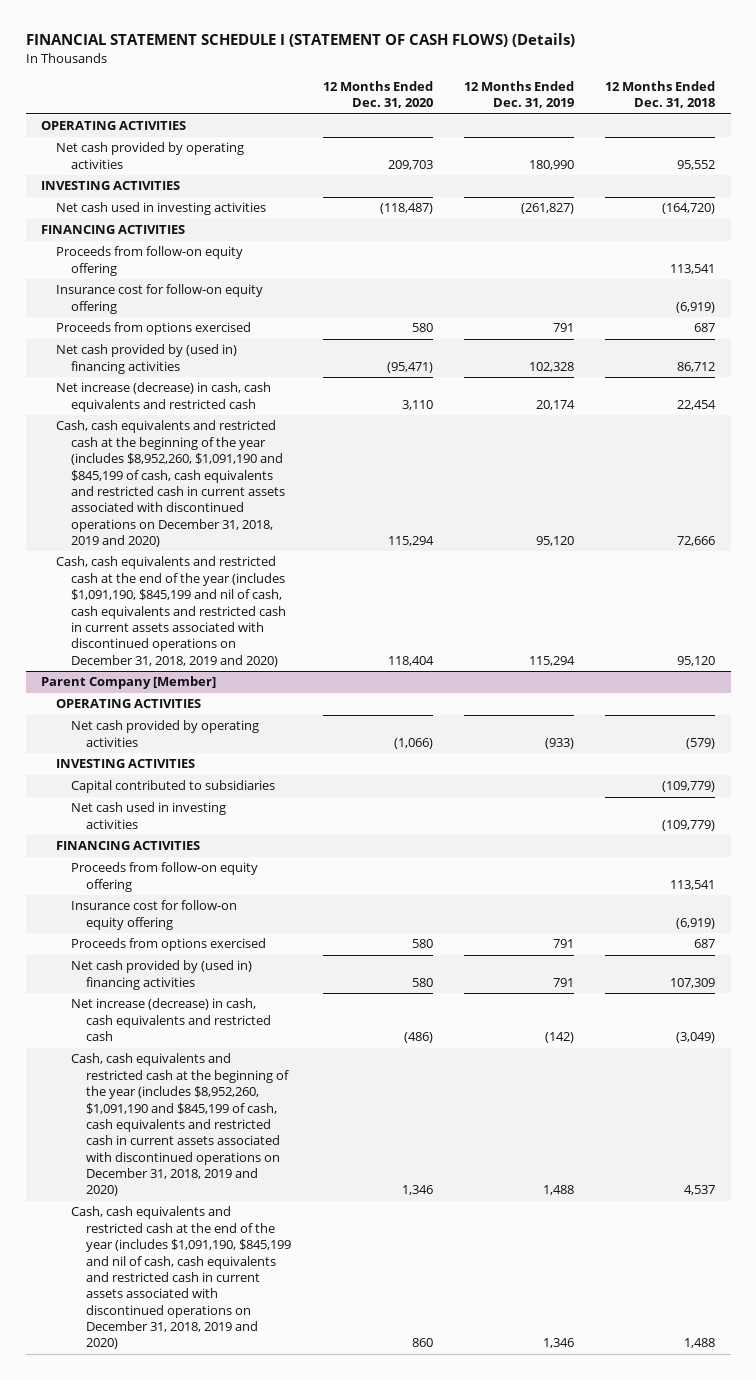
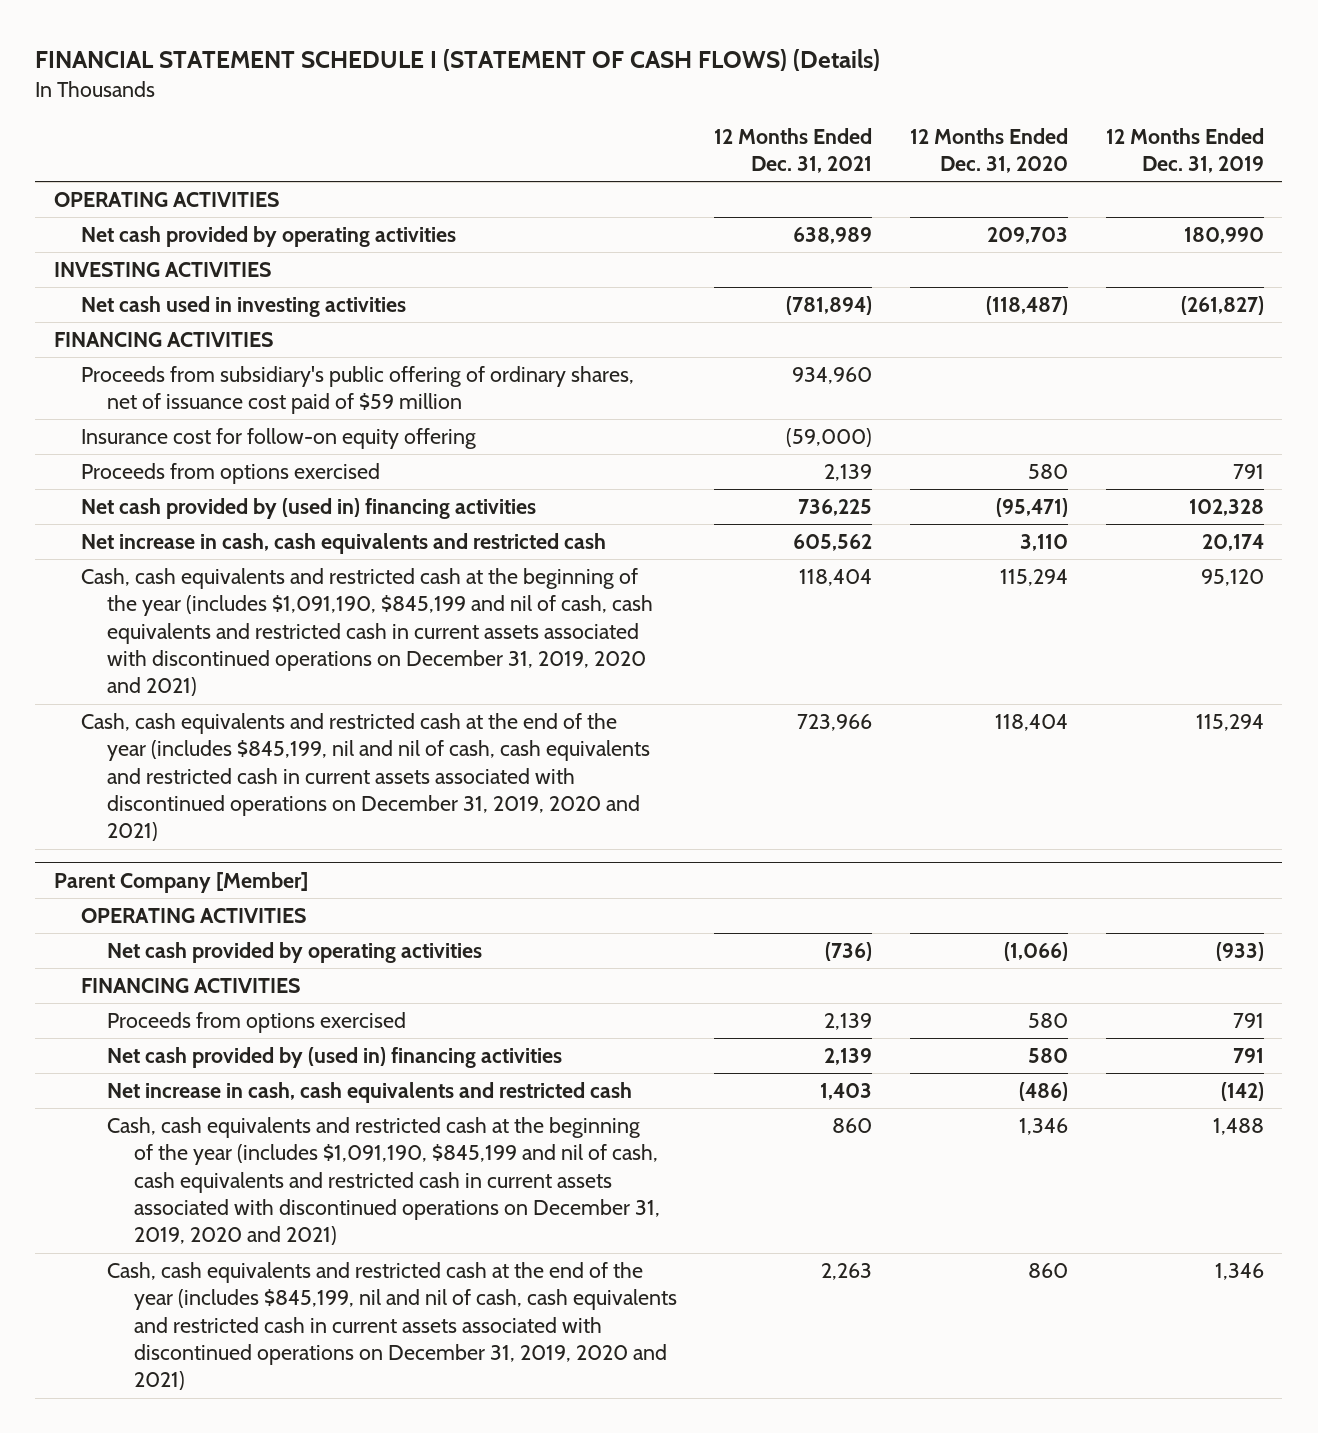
[605,80,716,109] 12 Months Ended Dec. 31, 2018 -> none
none -> [714,127,873,173] 12 Months Ended Dec. 31, 2021
[56,246,244,276] Proceeds from follow-on equity offering -> [80,366,634,415] Proceeds from subsidiary's public offering of ordinary shares, net of issuance cost paid of $59 million
[56,382,272,412] Net increase (decrease) in cash, cash equivalents and restricted cash -> [80,533,606,555] Net increase in cash, cash equivalents and restricted cash
[56,420,286,548] Cash, cash equivalents and restricted cash at the beginning of the year (includes $8,952,260, $1,091,190 and $845,199 of cash, cash equivalents and restricted cash in current assets associated with discontinued operations on December 31, 2018, 2019 and 2020) -> [80,568,654,697] Cash, cash equivalents and restricted cash at the beginning of the year (includes $1,091,190, $845,199 and nil of cash, cash equivalents and restricted cash in current assets associated with discontinued operations on December 31, 2019, 2020 and 2021)
[56,556,287,667] Cash, cash equivalents and restricted cash at the end of the year (includes $1,091,190, $845,199 and nil of cash, cash equivalents and restricted cash in current assets associated with discontinued operations on December 31, 2018, 2019 and 2020) -> [80,713,651,842] Cash, cash equivalents and restricted cash at the end of the year (includes $845,199, nil and nil of cash, cash equivalents and restricted cash in current assets associated with discontinued operations on December 31, 2019, 2020 and 2021)
[56,759,196,769] INVESTING ACTIVITIES -> none
[71,780,276,794] Capital contributed to subsidiaries -> none
[71,802,227,829] Net cash used in investing activities -> none
[71,862,259,892] Proceeds from follow-on equity offering -> none
[71,900,238,930] Insurance cost for follow-on equity offering -> none
[71,998,272,1042] Net increase (decrease) in cash, cash equivalents and restricted cash -> [107,1082,633,1104] Net increase in cash, cash equivalents and restricted cash
[71,1053,290,1197] Cash, cash equivalents and restricted cash at the beginning of the year (includes $8,952,260, $1,091,190 and $845,199 of cash, cash equivalents and restricted cash in current assets associated with discontinued operations on December 31, 2018, 2019 and 2020) -> [107,1117,660,1246] Cash, cash equivalents and restricted cash at the beginning of the year (includes $1,091,190, $845,199 and nil of cash, cash equivalents and restricted cash in current assets associated with discontinued operations on December 31, 2019, 2020 and 2021)
[71,1206,292,1350] Cash, cash equivalents and restricted cash at the end of the year (includes $1,091,190, $845,199 and nil of cash, cash equivalents and restricted cash in current assets associated with discontinued operations on December 31, 2018, 2019 and 2020) -> [107,1262,677,1391] Cash, cash equivalents and restricted cash at the end of the year (includes $845,199, nil and nil of cash, cash equivalents and restricted cash in current assets associated with discontinued operations on December 31, 2019, 2020 and 2021)

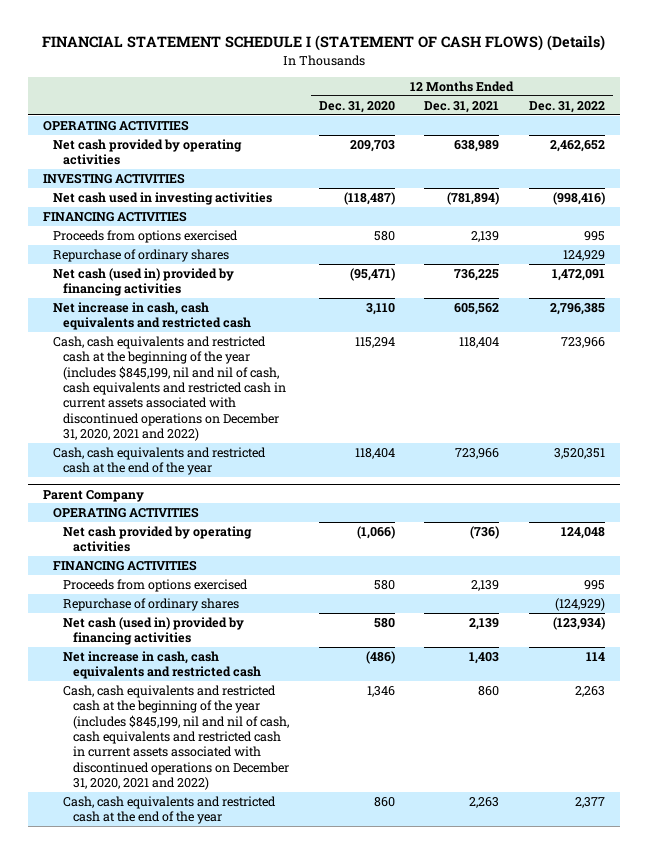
[1105,127,1264,173] 12 Months Ended Dec. 31, 2019 -> none
none -> [529,100,606,113] Dec. 31, 2022
[80,366,634,415] Proceeds from subsidiary's public offering of ordinary shares, net of issuance cost paid of $59 million -> none
[80,428,476,450] Insurance cost for follow-on equity offering -> none
none -> [52,248,229,262] Repurchase of ordinary shares
[80,498,536,520] Net cash provided by (used in) financing activities -> [52,267,234,297] Net cash (used in) provided by financing activities
[80,568,654,697] Cash, cash equivalents and restricted cash at the beginning of the year (includes $1,091,190, $845,199 and nil of cash, cash equivalents and restricted cash in current assets associated with discontinued operations on December 31, 2019, 2020 and 2021) -> [52,335,286,442] Cash, cash equivalents and restricted cash at the beginning of the year (includes $845,199, nil and nil of cash, cash equivalents and restricted cash in current assets associated with discontinued operations on December 31, 2020, 2021 and 2022)
[80,713,651,842] Cash, cash equivalents and restricted cash at the end of the year (includes $845,199, nil and nil of cash, cash equivalents and restricted cash in current assets associated with discontinued operations on December 31, 2019, 2020 and 2021) -> [52,446,266,476] Cash, cash equivalents and restricted cash at the end of the year
[53,871,308,893] Parent Company [Member] -> [42,489,144,502] Parent Company
none -> [62,597,239,611] Repurchase of ordinary shares
[107,1047,563,1069] Net cash provided by (used in) financing activities -> [62,616,244,646] Net cash (used in) provided by financing activities
[107,1117,660,1246] Cash, cash equivalents and restricted cash at the beginning of the year (includes $1,091,190, $845,199 and nil of cash, cash equivalents and restricted cash in current assets associated with discontinued operations on December 31, 2019, 2020 and 2021) -> [62,684,289,791] Cash, cash equivalents and restricted cash at the beginning of the year (includes $845,199, nil and nil of cash, cash equivalents and restricted cash in current assets associated with discontinued operations on December 31, 2020, 2021 and 2022)
[107,1262,677,1391] Cash, cash equivalents and restricted cash at the end of the year (includes $845,199, nil and nil of cash, cash equivalents and restricted cash in current assets associated with discontinued operations on December 31, 2019, 2020 and 2021) -> [62,795,276,825] Cash, cash equivalents and restricted cash at the end of the year

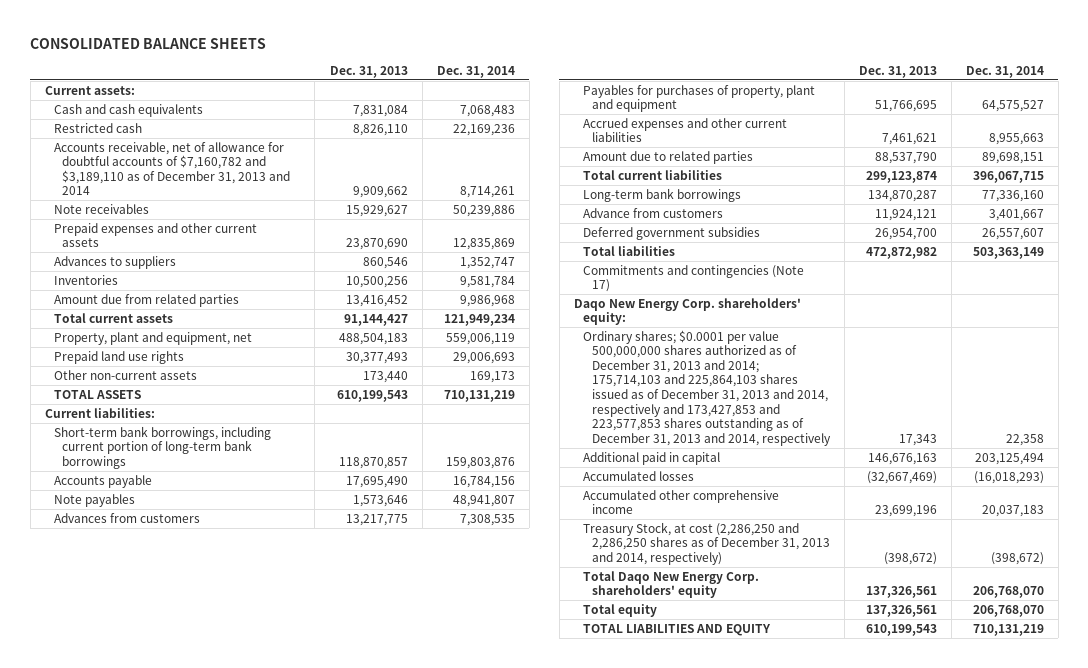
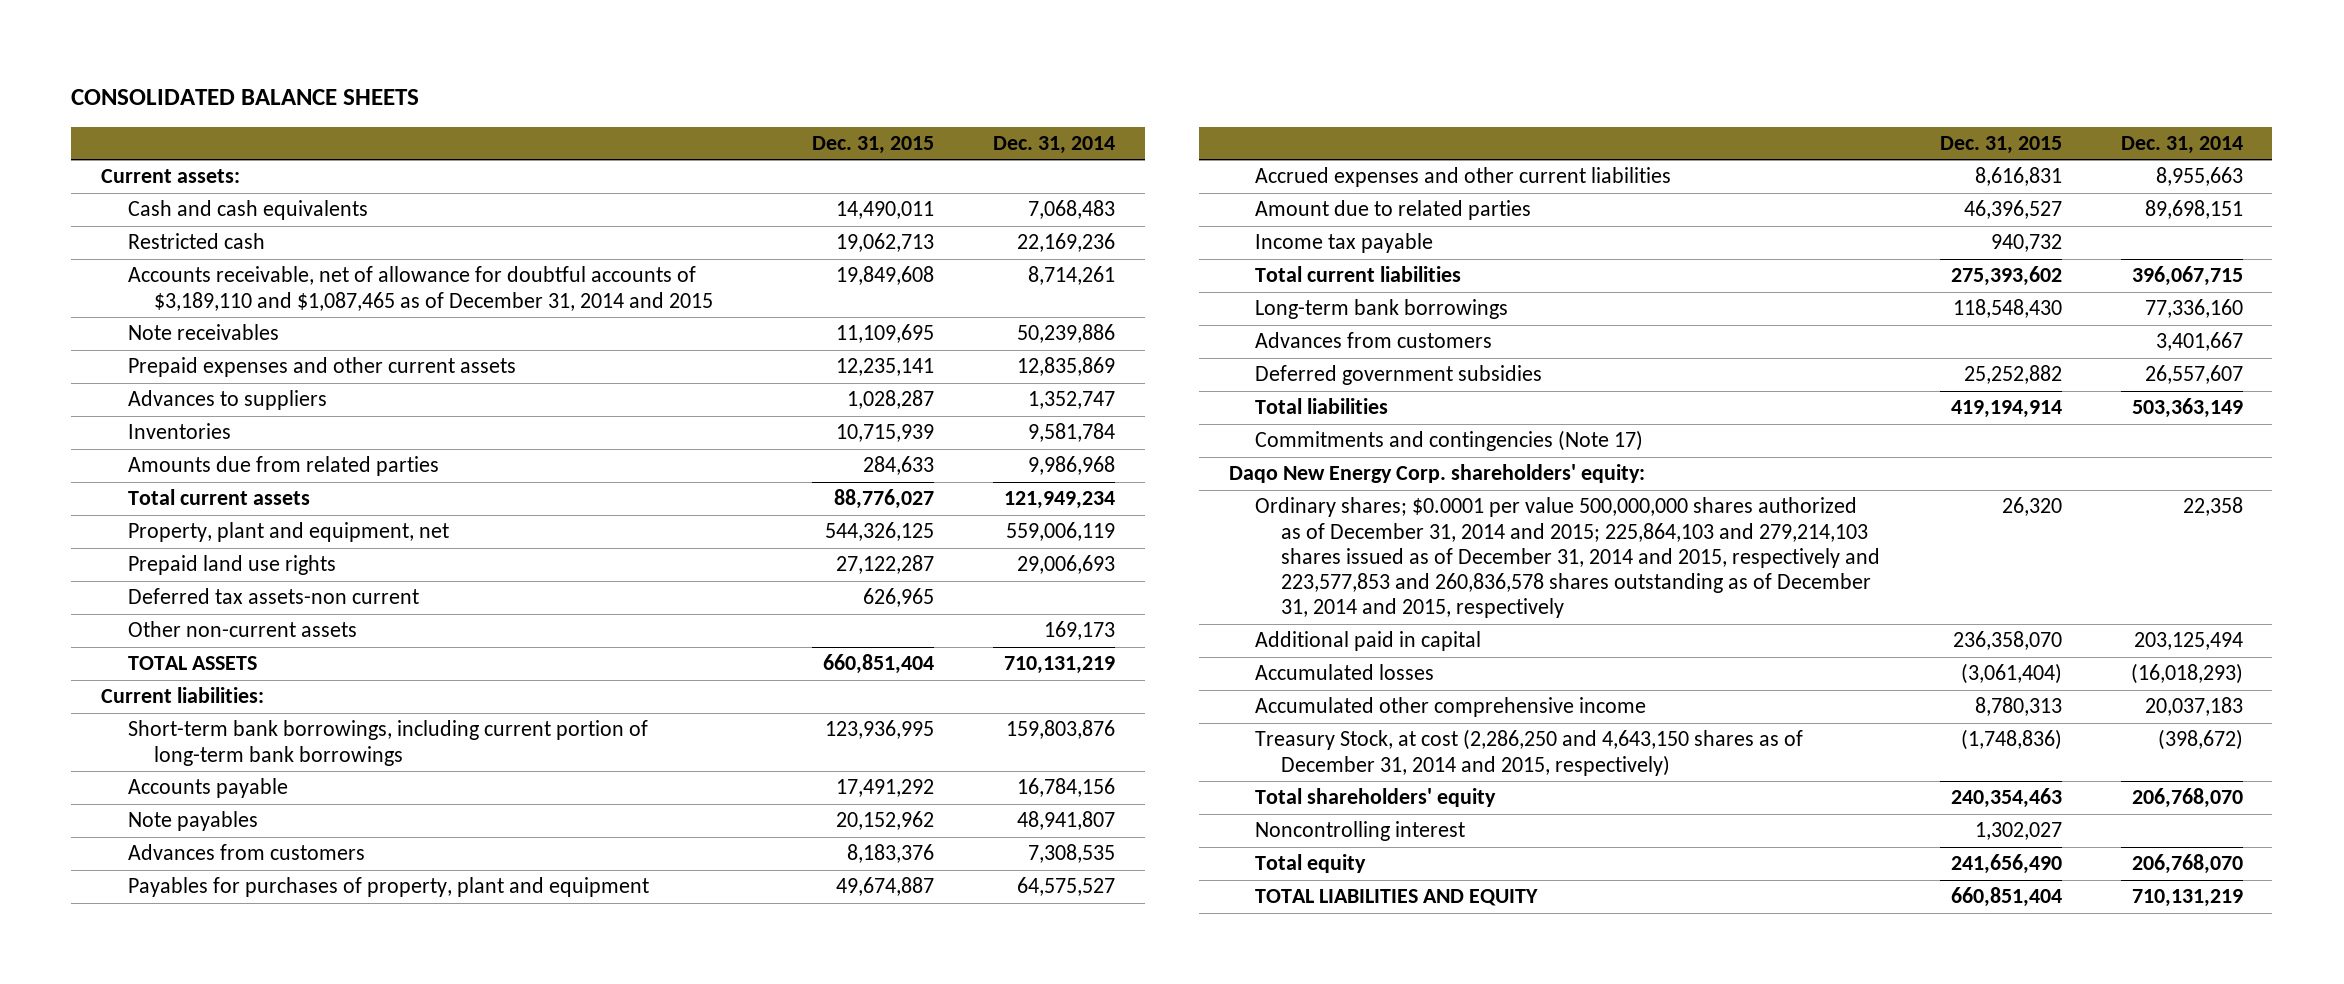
[329,65,408,78] Dec. 31, 2013 -> none
none -> [812,136,935,155] Dec. 31, 2015
[53,141,291,196] Accounts receivable, net of allowance for doubtful accounts of $7,160,782 and $3,189,110 as of December 31, 2013 and 2014 -> [127,266,713,311] Accounts receivable, net of allowance for doubtful accounts of $3,189,110 and $1,087,465 as of December 31, 2014 and 2015
[53,293,239,307] Amount due from related parties -> [127,456,439,477] Amounts due from related parties
none -> [127,588,419,605] Deferred tax assets-non current
none -> [1254,233,1433,254] Income tax payable
[582,207,723,218] Advance from customers -> [1254,332,1492,349] Advances from customers
[582,329,831,446] Ordinary shares; $0.0001 per value 500,000,000 shares authorized as of December 31, 2013 and 2014; 175,714,103 and 225,864,103 shares issued as of December 31, 2013 and 2014, respectively and 173,427,853 and 223,577,853 shares outstanding as of December 31, 2013 and 2014, respectively -> [1254,497,1881,619] Ordinary shares; $0.0001 per value 500,000,000 shares authorized as of December 31, 2014 and 2015; 225,864,103 and 279,214,103 shares issued as of December 31, 2014 and 2015, respectively and 223,577,853 and 260,836,578 shares outstanding as of December 31, 2014 and 2015, respectively
[582,521,830,565] Treasury Stock, at cost (2,286,250 and 2,286,250 shares as of December 31, 2013 and 2014, respectively) -> [1254,729,1803,776] Treasury Stock, at cost (2,286,250 and 4,643,150 shares as of December 31, 2014 and 2015, respectively)
[582,570,759,599] Total Daqo New Energy Corp. shareholders' equity -> [1254,788,1496,808] Total shareholders' equity
none -> [1254,821,1465,842] Noncontrolling interest

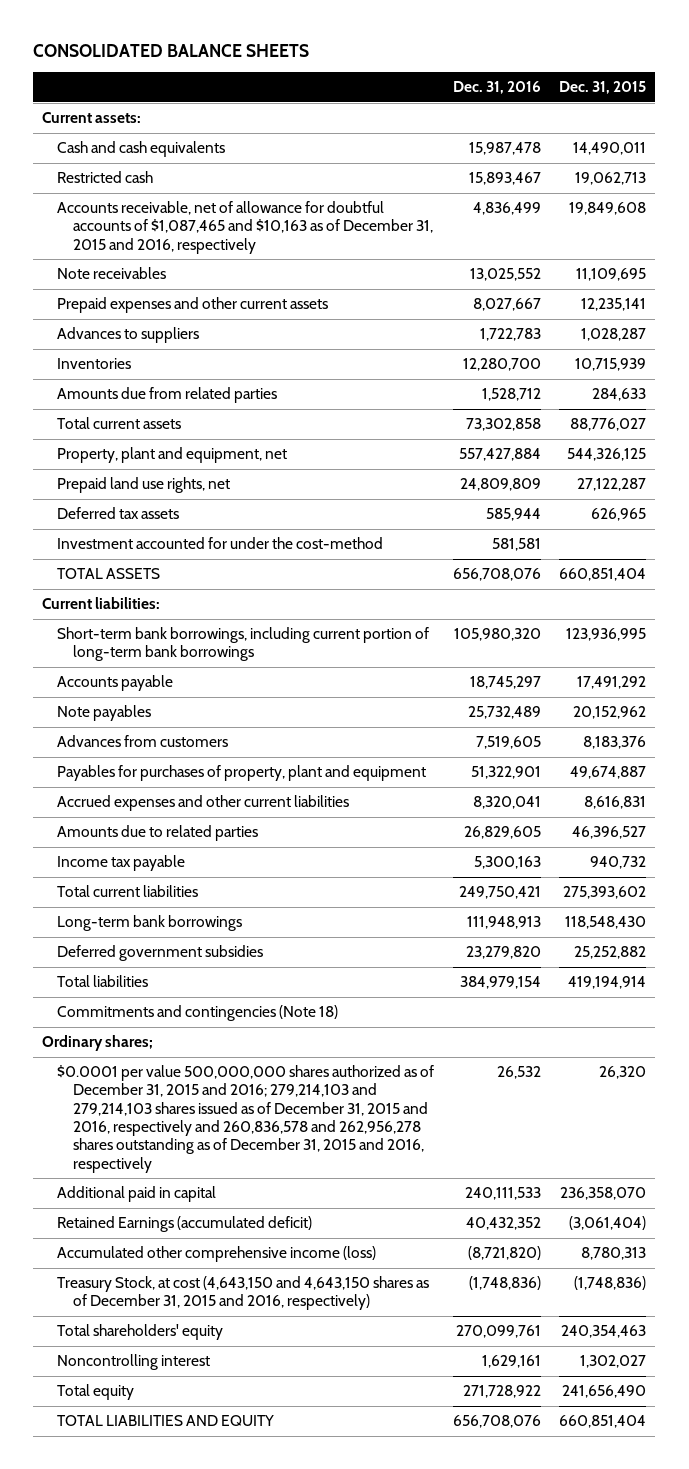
[993,136,1116,155] Dec. 31, 2014 -> none
none -> [452,81,541,95] Dec. 31, 2016
[127,266,713,311] Accounts receivable, net of allowance for doubtful accounts of $3,189,110 and $1,087,465 as of December 31, 2014 and 2015 -> [57,201,433,254] Accounts receivable, net of allowance for doubtful accounts of $1,087,465 and $10,163 as of December 31, 2015 and 2016, respectively
[127,621,357,638] Other non-current assets -> none
[127,555,336,576] Prepaid land use rights -> [57,477,231,494] Prepaid land use rights, net
[127,588,419,605] Deferred tax assets-non current -> [57,507,180,520] Deferred tax assets
none -> [57,537,384,550] Investment accounted for under the cost-method
[1254,200,1531,221] Amount due to related parties -> [57,825,259,842] Amounts due to related parties
[1254,332,1492,349] Advances from customers -> none
[1254,430,1643,452] Commitments and contingencies (Note 17) -> [57,1005,339,1022] Commitments and contingencies (Note 18)
[1228,464,1645,484] Daqo New Energy Corp. shareholders' equity: -> [42,1035,154,1052] Ordinary shares;
[1254,497,1881,619] Ordinary shares; $0.0001 per value 500,000,000 shares authorized as of December 31, 2014 and 2015; 225,864,103 and 279,214,103 shares issued as of December 31, 2014 and 2015, respectively and 223,577,853 and 260,836,578 shares outstanding as of December 31, 2014 and 2015, respectively -> [57,1065,435,1173] $0.0001 per value 500,000,000 shares authorized as of December 31, 2015 and 2016; 279,214,103 and 279,214,103 shares issued as of December 31, 2015 and 2016, respectively and 260,836,578 and 262,956,278 shares outstanding as of December 31, 2015 and 2016, respectively
[1254,664,1434,681] Accumulated losses -> [57,1216,313,1233] Retained Earnings (accumulated deficit)
[1254,697,1646,718] Accumulated other comprehensive income -> [57,1246,377,1263] Accumulated other comprehensive income (loss)
[1254,729,1803,776] Treasury Stock, at cost (2,286,250 and 4,643,150 shares as of December 31, 2014 and 2015, respectively) -> [57,1276,430,1311] Treasury Stock, at cost (4,643,150 and 4,643,150 shares as of December 31, 2015 and 2016, respectively)

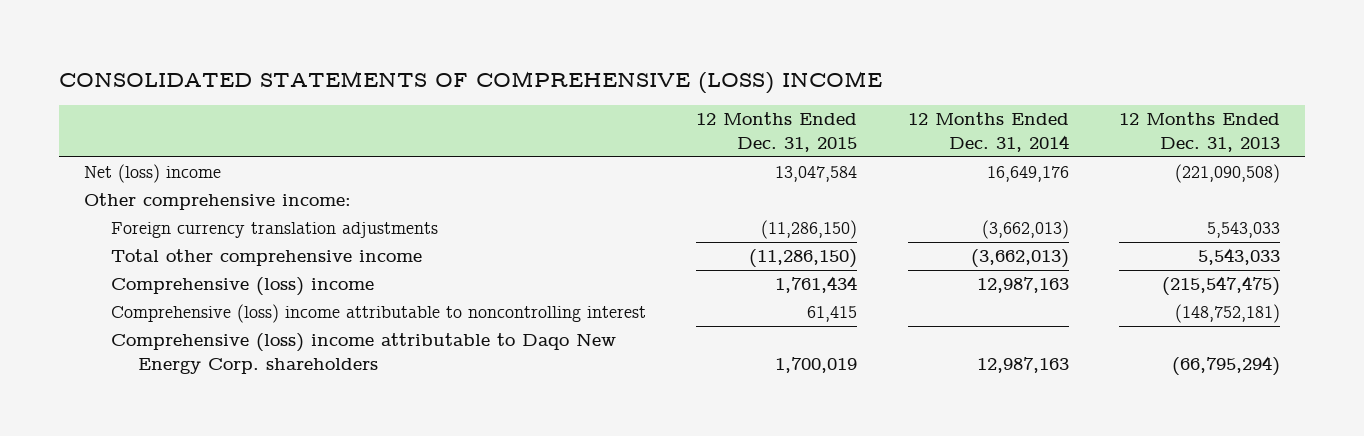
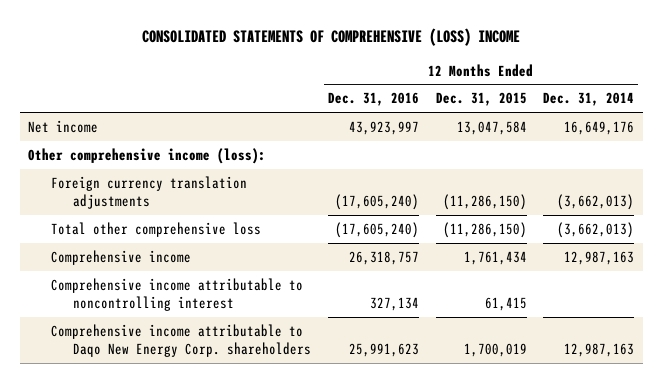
[1119,112,1281,152] 12 Months Ended Dec. 31, 2013 -> none
none -> [327,92,419,107] Dec. 31, 2016
[84,164,222,184] Net (loss) income -> [28,120,99,134] Net income
[84,193,352,211] Other comprehensive income: -> [28,148,267,165] Other comprehensive income (loss):
[111,249,423,267] Total other comprehensive income -> [50,222,261,238] Total other comprehensive loss
[111,277,375,297] Comprehensive (loss) income -> [50,250,191,266] Comprehensive income
[111,304,647,324] Comprehensive (loss) income attributable to noncontrolling interest -> [50,278,303,312] Comprehensive income attributable to noncontrolling interest
[111,333,617,374] Comprehensive (loss) income attributable to Daqo New Energy Corp. shareholders -> [50,324,312,358] Comprehensive income attributable to Daqo New Energy Corp. shareholders

